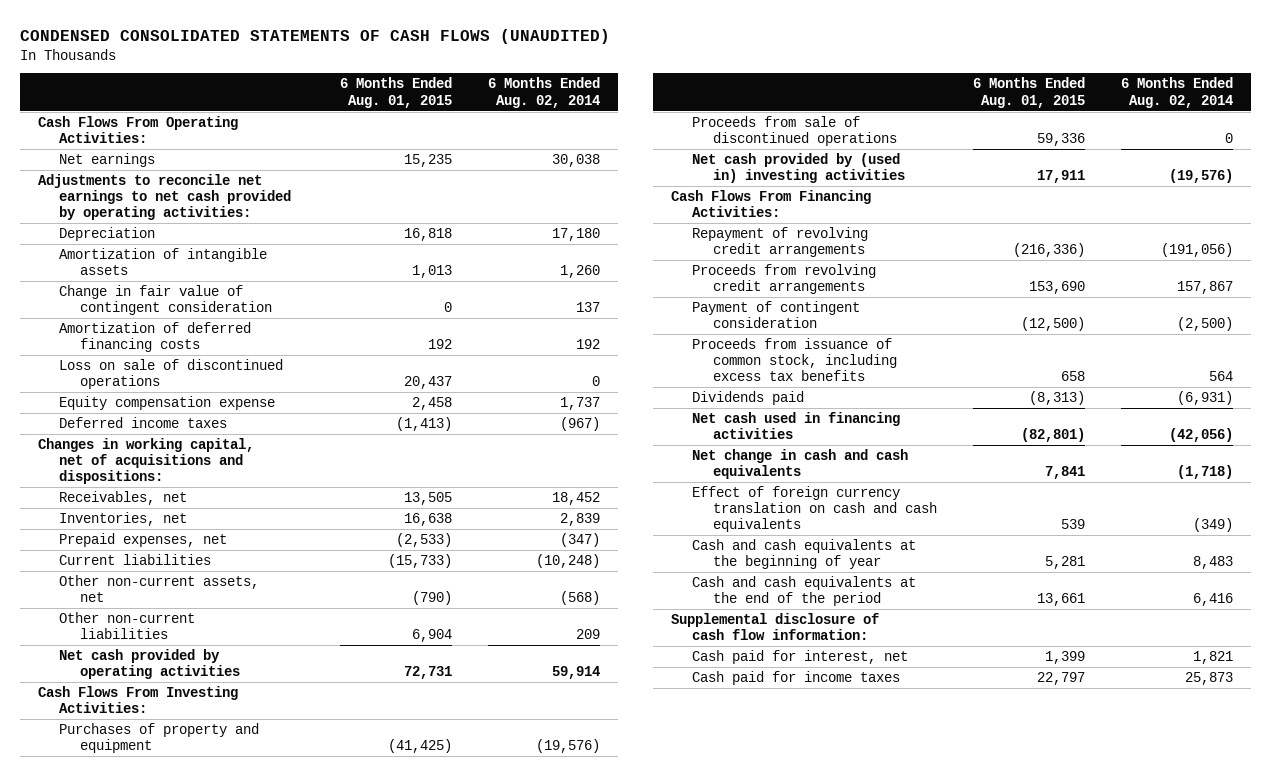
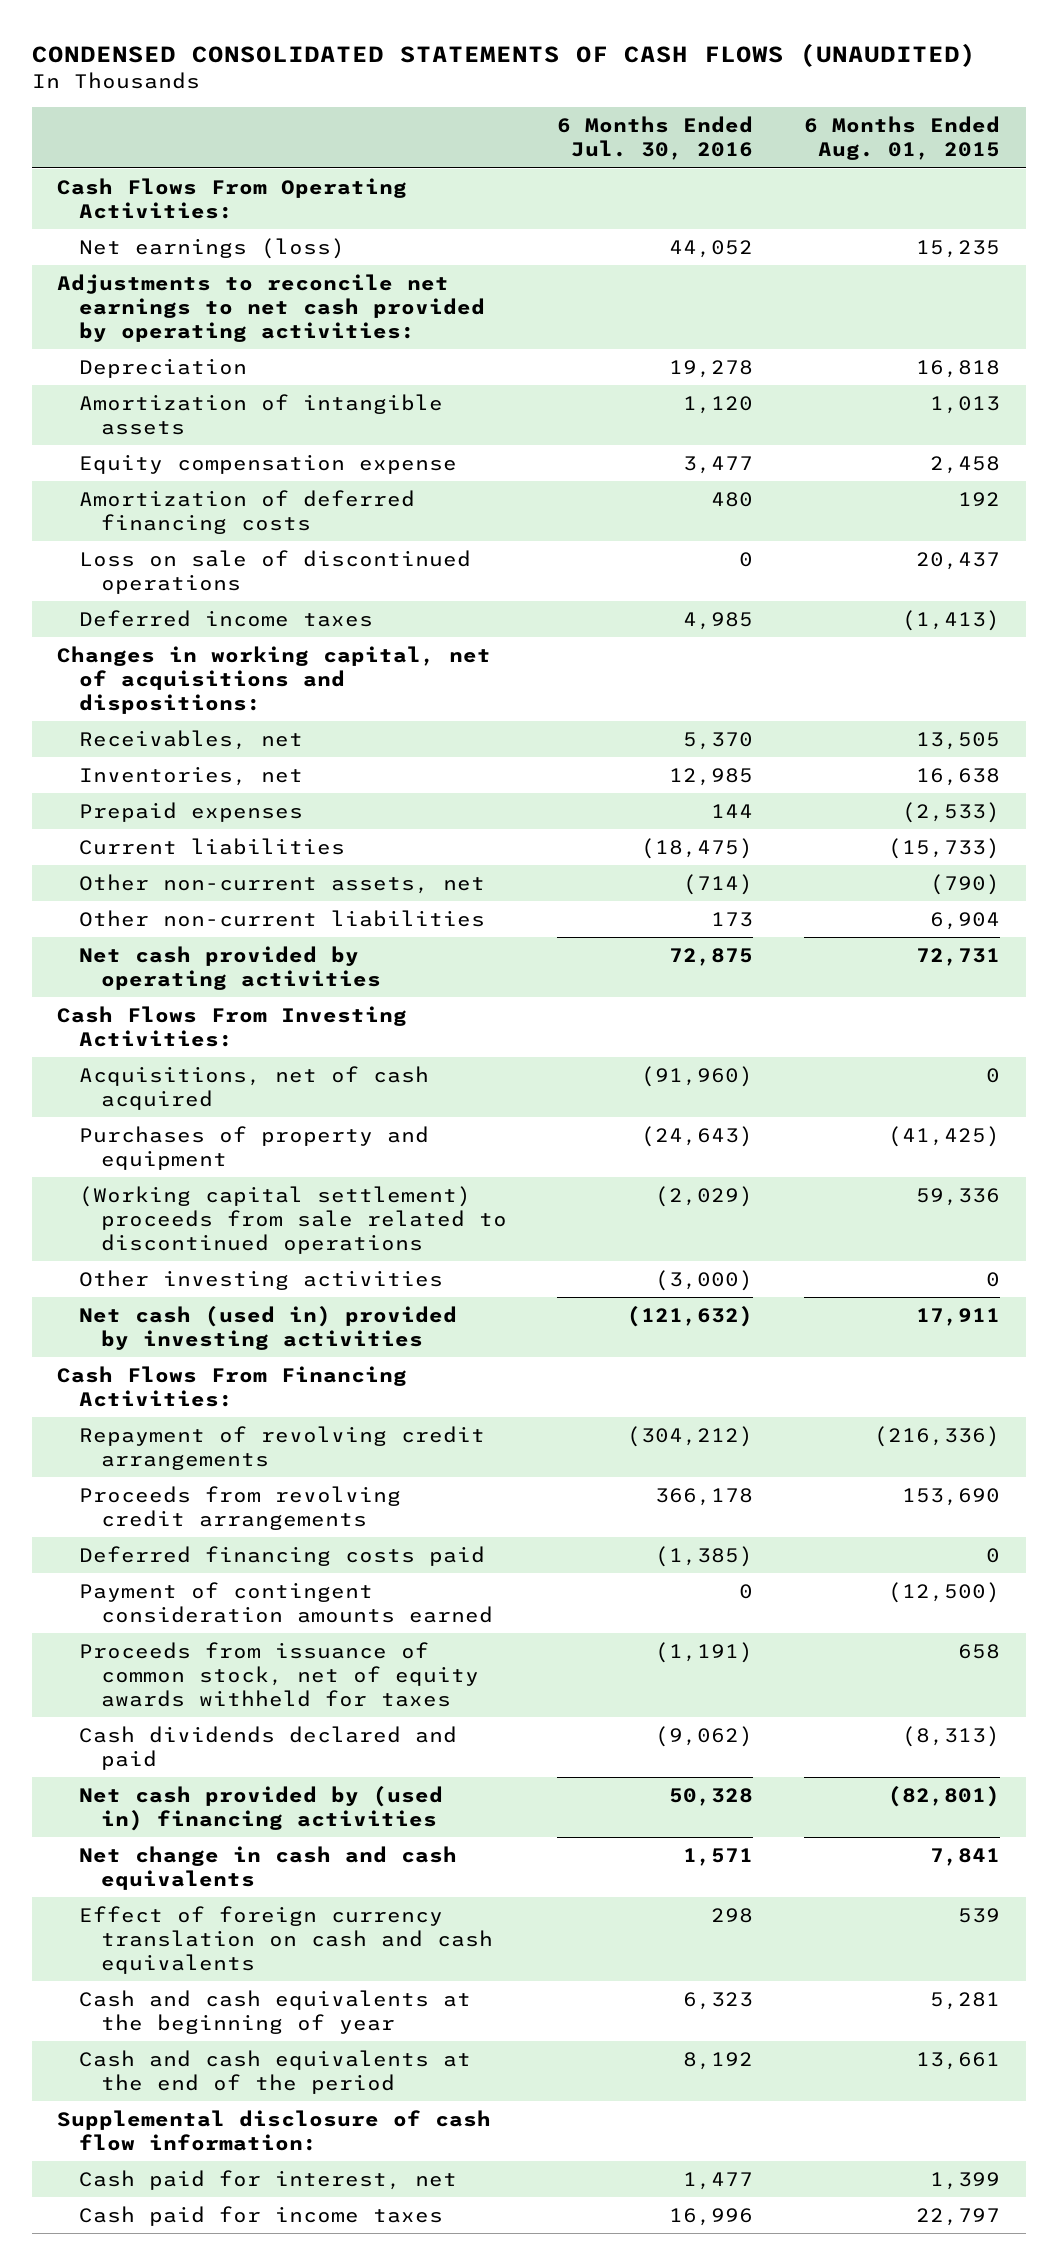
[488,77,601,108] 6 Months Ended Aug. 02, 2014 -> none
none -> [557,116,754,161] 6 Months Ended Jul. 30, 2016
[58,153,155,168] Net earnings -> [78,237,345,259] Net earnings (loss)
[58,285,272,316] Change in fair value of contingent consideration -> none
[58,396,275,411] Equity compensation expense -> [78,453,457,474] Equity compensation expense
[58,533,227,548] Prepaid expenses, net -> [78,801,303,822] Prepaid expenses
none -> [78,1065,429,1110] Acquisitions, net of cash acquired
[691,116,897,147] Proceeds from sale of discontinued operations -> [78,1185,507,1254] (Working capital settlement) proceeds from sale related to discontinued operations
none -> [78,1269,443,1290] Other investing activities
[691,153,905,184] Net cash provided by (used in) investing activities -> [78,1305,457,1350] Net cash (used in) provided by investing activities
none -> [78,1545,485,1566] Deferred financing costs paid
[691,301,860,329] Payment of contingent consideration -> [78,1581,493,1623] Payment of contingent consideration amounts earned
[691,338,897,382] Proceeds from issuance of common stock, including excess tax benefits -> [78,1641,479,1707] Proceeds from issuance of common stock, net of equity awards withheld for taxes
[691,391,804,406] Dividends paid -> [78,1725,457,1770] Cash dividends declared and paid
[691,412,900,440] Net cash used in financing activities -> [78,1785,443,1831] Net cash provided by (used in) financing activities

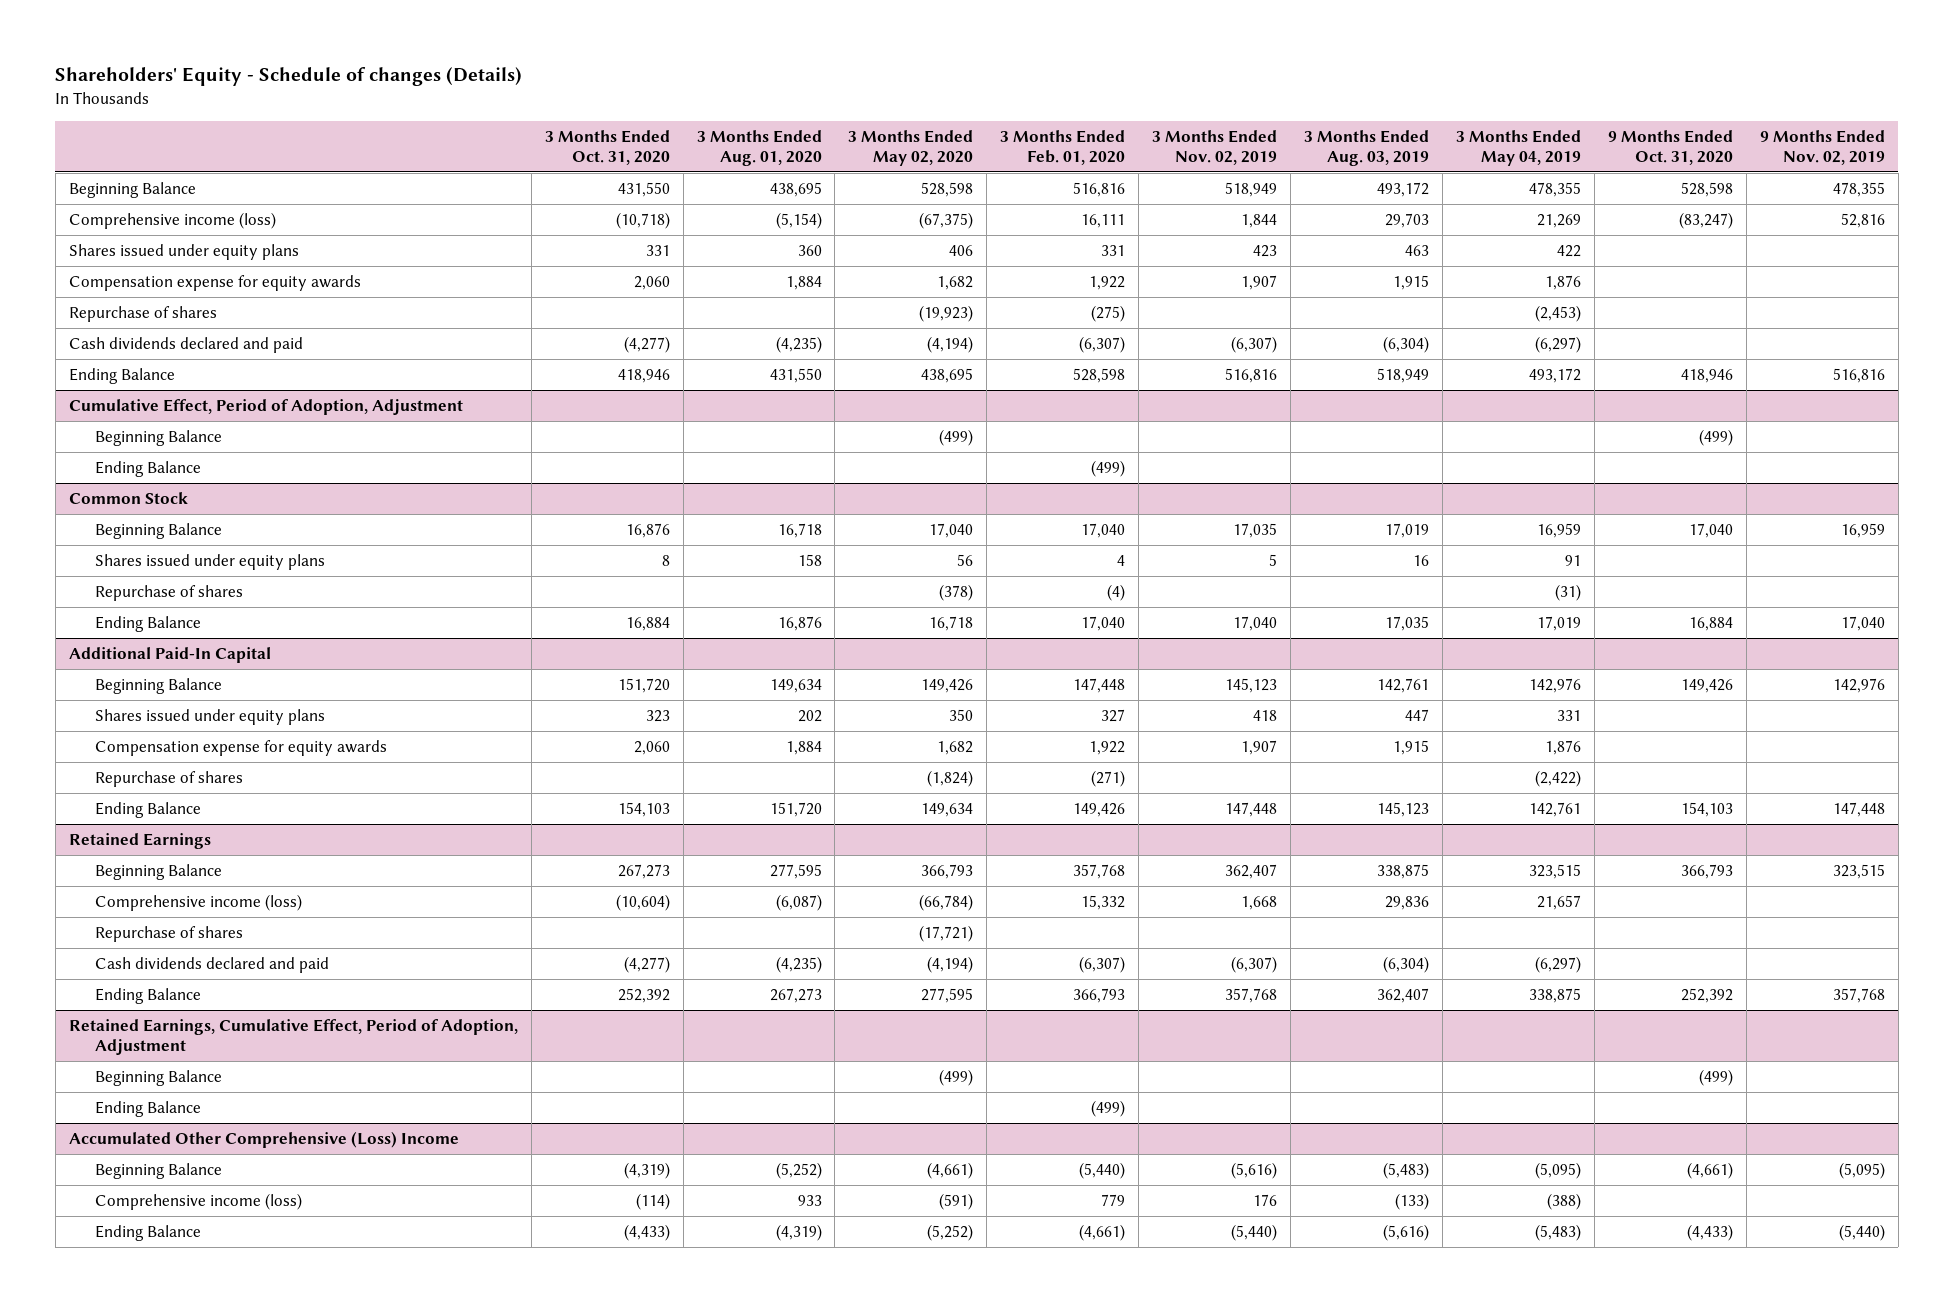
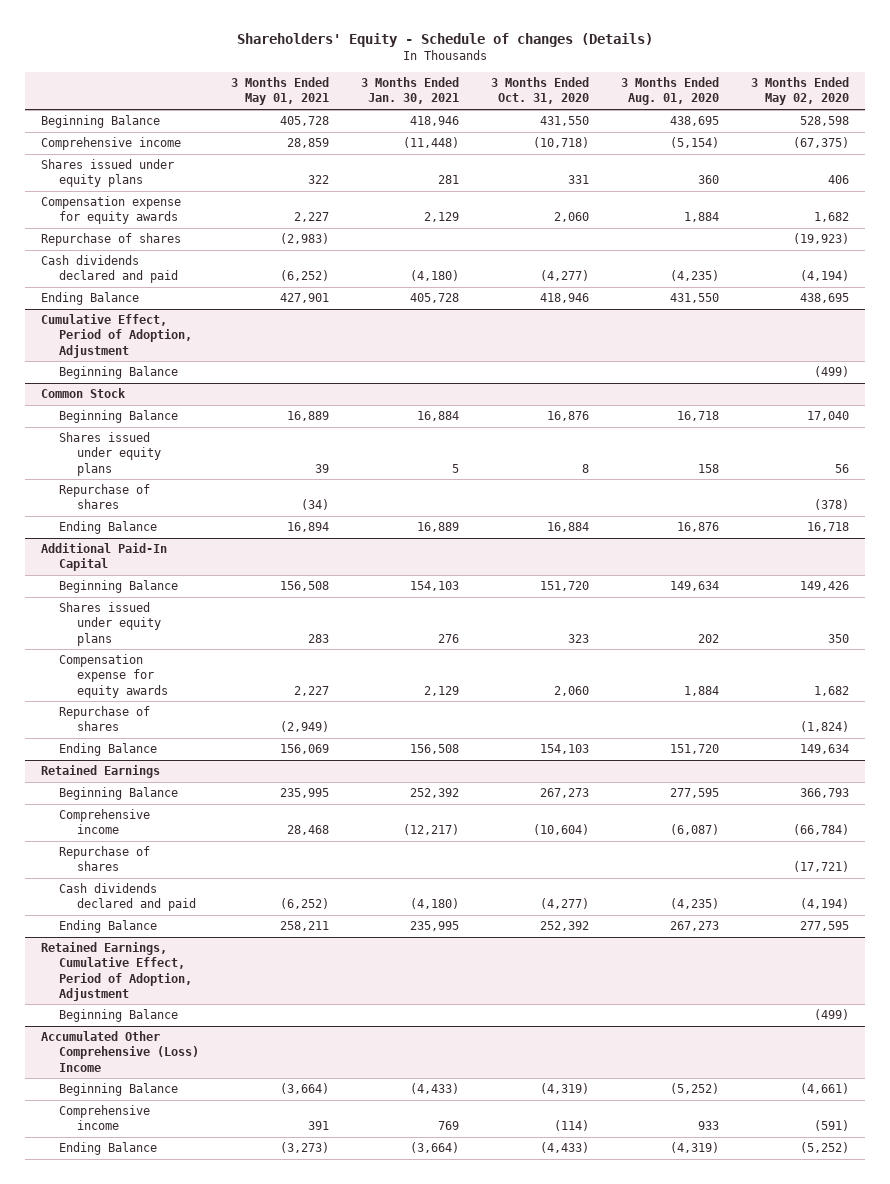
[1000,129,1126,165] 3 Months Ended Feb. 01, 2020 -> none
[1152,129,1278,165] 3 Months Ended Nov. 02, 2019 -> none
[1304,129,1430,166] 3 Months Ended Aug. 03, 2019 -> none
[1456,129,1582,166] 3 Months Ended May 04, 2019 -> none
[1608,129,1734,165] 9 Months Ended Oct. 31, 2020 -> none
[1759,129,1885,165] 9 Months Ended Nov. 02, 2019 -> none
none -> [231,77,330,106] 3 Months Ended May 01, 2021
none -> [361,77,460,105] 3 Months Ended Jan. 30, 2021
[68,211,276,229] Comprehensive income (loss) -> [41,137,182,151] Comprehensive income
[95,460,202,477] Ending Balance -> none
[95,893,303,911] Comprehensive income (loss) -> [59,809,151,835] Comprehensive income
[95,1100,202,1117] Ending Balance -> none
[95,1192,303,1210] Comprehensive income (loss) -> [59,1105,151,1131] Comprehensive income

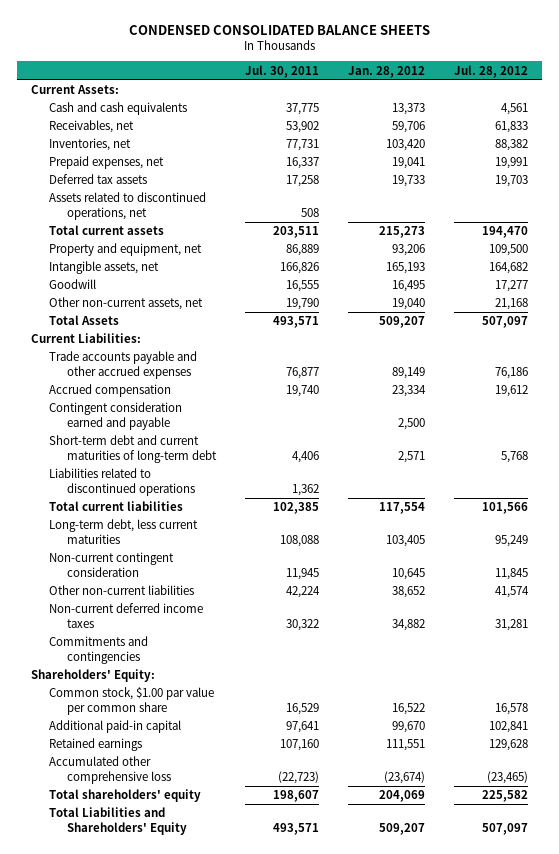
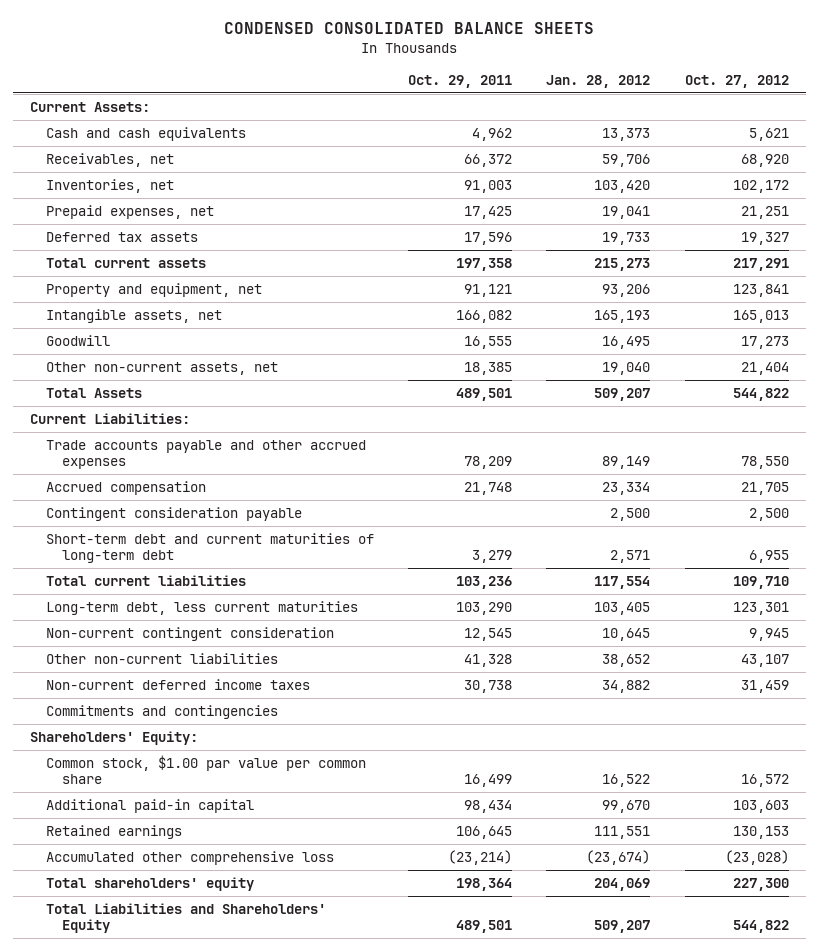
[245,64,320,78] Jul. 30, 2011 -> none
[454,64,529,78] Jul. 28, 2012 -> none
none -> [408,74,513,88] Oct. 29, 2011
none -> [684,74,789,88] Oct. 27, 2012
[49,192,207,220] Assets related to discontinued operations, net -> none
[49,402,183,430] Contingent consideration earned and payable -> [46,506,303,521] Contingent consideration payable
[49,468,196,496] Liabilities related to discontinued operations -> none

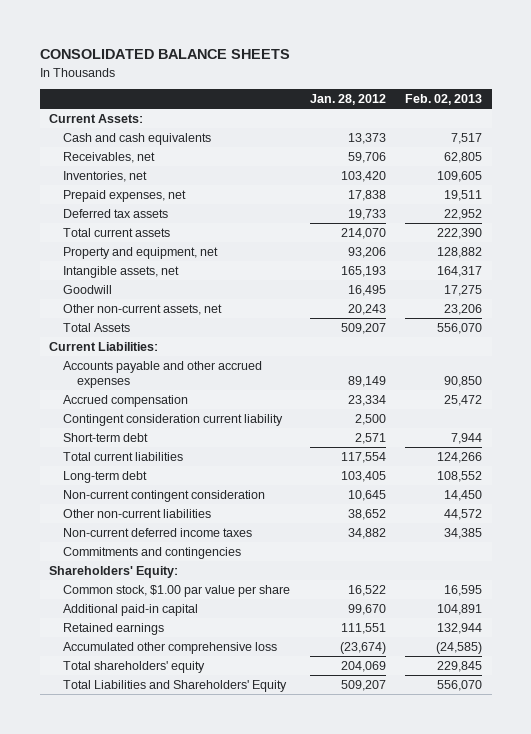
[224,22,595,35] CONDENSED CONSOLIDATED BALANCE SHEETS -> [39,49,290,60] CONSOLIDATED BALANCE SHEETS
[408,74,513,88] Oct. 29, 2011 -> none
[684,74,789,88] Oct. 27, 2012 -> none
none -> [405,94,483,106] Feb. 02, 2013
[602,205,651,219] 19,041 -> [347,189,386,201] 17,838
[594,257,651,271] 215,273 -> [340,227,386,239] 214,070
[602,361,651,375] 19,040 -> [347,303,386,315] 20,243
[46,439,367,470] Trade accounts payable and other accrued expenses -> [63,360,263,389] Accounts payable and other accrued expenses
[46,506,303,521] Contingent consideration payable -> none
none -> [63,413,284,426] Contingent consideration current liability
[46,532,375,564] Short-term debt and current maturities of long-term debt -> [63,432,149,442] Short-term debt
[46,600,359,615] Long-term debt, less current maturities -> [63,470,148,483] Long-term debt
[46,754,367,785] Common stock, $1.00 par value per common share -> [63,584,291,597] Common stock, $1.00 par value per share

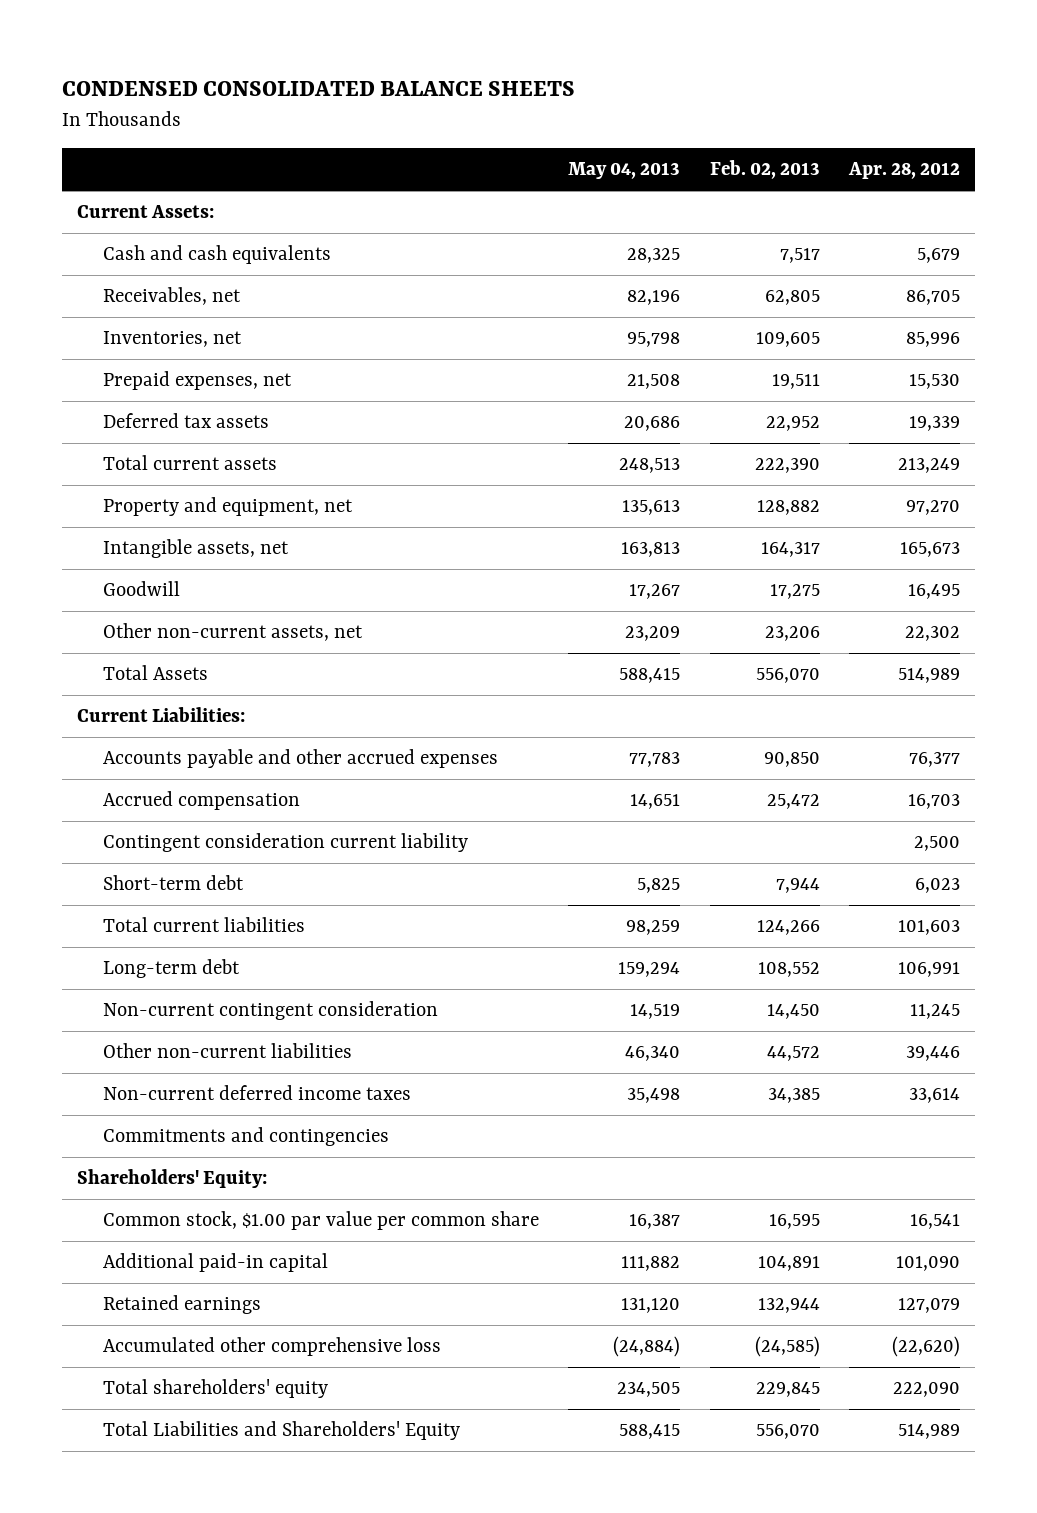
[39,49,290,60] CONSOLIDATED BALANCE SHEETS -> [62,81,576,97] CONDENSED CONSOLIDATED BALANCE SHEETS
[309,94,386,106] Jan. 28, 2012 -> none
none -> [568,162,681,180] May 04, 2013
none -> [847,162,960,180] Apr. 28, 2012
[63,584,291,597] Common stock, $1.00 par value per share -> [102,1211,539,1231] Common stock, $1.00 par value per common share

